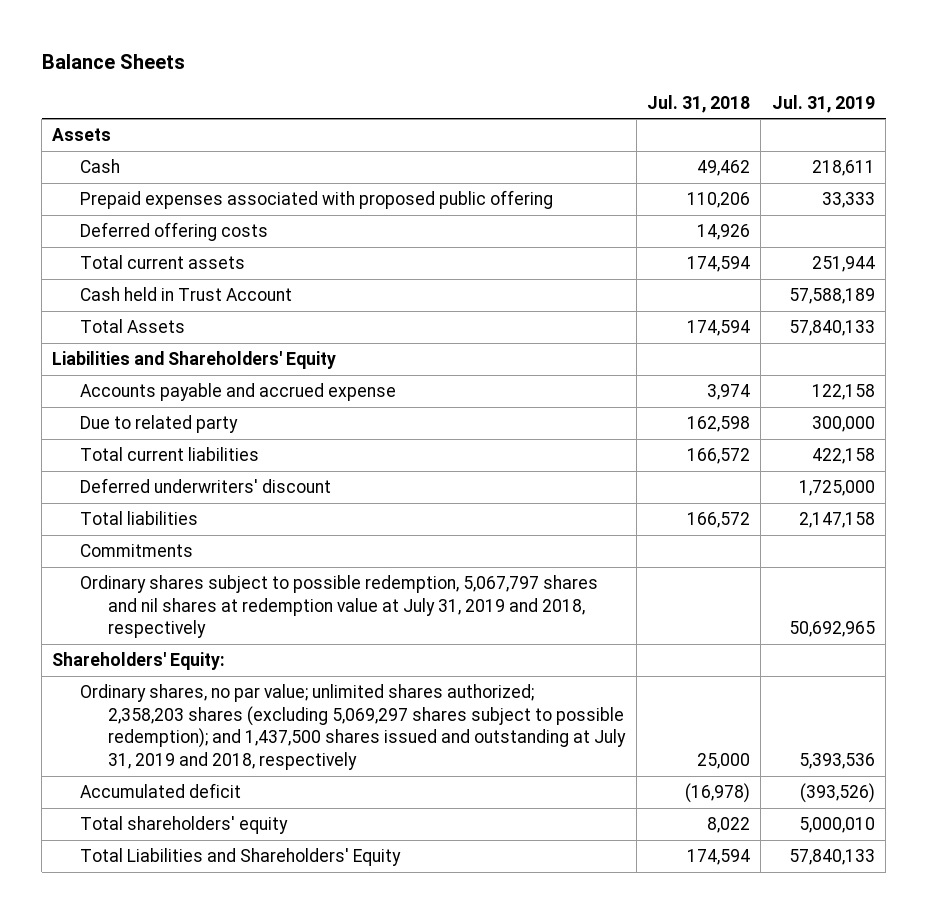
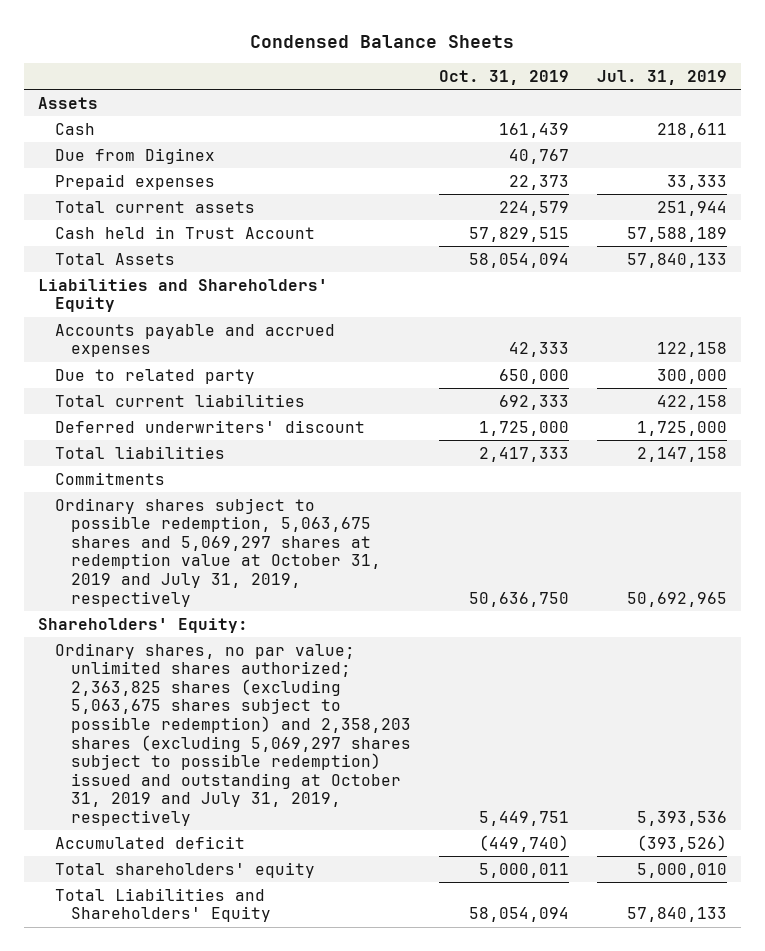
[41,53,185,69] Balance Sheets -> [250,34,515,48] Condensed Balance Sheets
[646,94,750,113] Jul. 31, 2018 -> none
none -> [439,69,570,85] Oct. 31, 2019
[80,222,269,242] Deferred offering costs -> none
none -> [54,147,215,164] Due from Diginex
[80,190,554,210] Prepaid expenses associated with proposed public offering -> [54,173,215,190] Prepaid expenses
[80,383,397,402] Accounts payable and accrued expense -> [54,323,335,358] Accounts payable and accrued expenses
[80,575,599,639] Ordinary shares subject to possible redemption, 5,067,797 shares and nil shares at redemption value at July 31, 2019 and 2018, respectively -> [54,497,382,607] Ordinary shares subject to possible redemption, 5,063,675 shares and 5,069,297 shares at redemption value at October 31, 2019 and July 31, 2019, respectively
[80,684,627,770] Ordinary shares, no par value; unlimited shares authorized; 2,358,203 shares (excluding 5,069,297 shares subject to possible redemption); and 1,437,500 shares issued and outstanding at July 31, 2019 and 2018, respectively -> [54,642,412,826] Ordinary shares, no par value; unlimited shares authorized; 2,363,825 shares (excluding 5,063,675 shares subject to possible redemption) and 2,358,203 shares (excluding 5,069,297 shares subject to possible redemption) issued and outstanding at October 31, 2019 and July 31, 2019, respectively

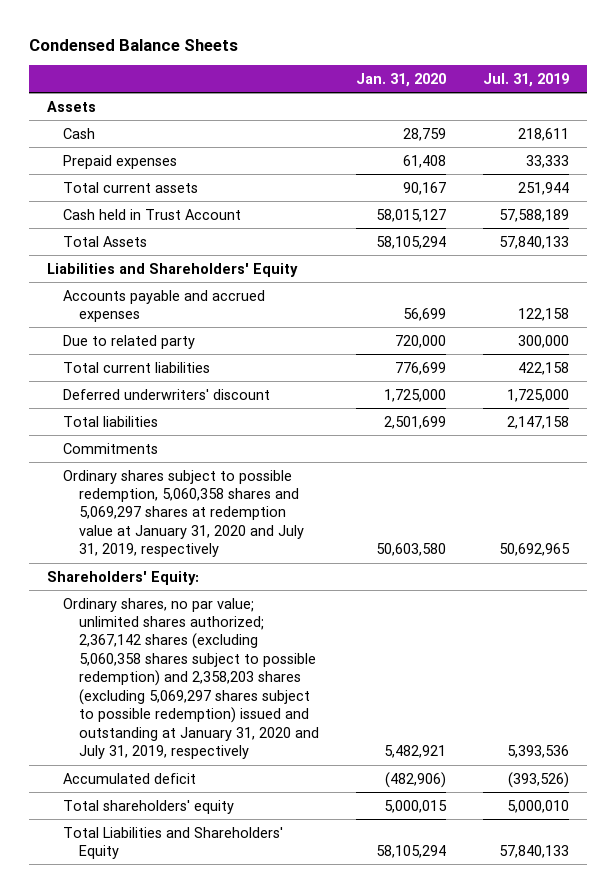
[439,69,570,85] Oct. 31, 2019 -> none
none -> [355,72,446,87] Jan. 31, 2020
[54,147,215,164] Due from Diginex -> none
[54,497,382,607] Ordinary shares subject to possible redemption, 5,063,675 shares and 5,069,297 shares at redemption value at October 31, 2019 and July 31, 2019, respectively -> [63,469,304,558] Ordinary shares subject to possible redemption, 5,060,358 shares and 5,069,297 shares at redemption value at January 31, 2020 and July 31, 2019, respectively
[54,642,412,826] Ordinary shares, no par value; unlimited shares authorized; 2,363,825 shares (excluding 5,063,675 shares subject to possible redemption) and 2,358,203 shares (excluding 5,069,297 shares subject to possible redemption) issued and outstanding at October 31, 2019 and July 31, 2019, respectively -> [63,597,319,760] Ordinary shares, no par value; unlimited shares authorized; 2,367,142 shares (excluding 5,060,358 shares subject to possible redemption) and 2,358,203 shares (excluding 5,069,297 shares subject to possible redemption) issued and outstanding at January 31, 2020 and July 31, 2019, respectively

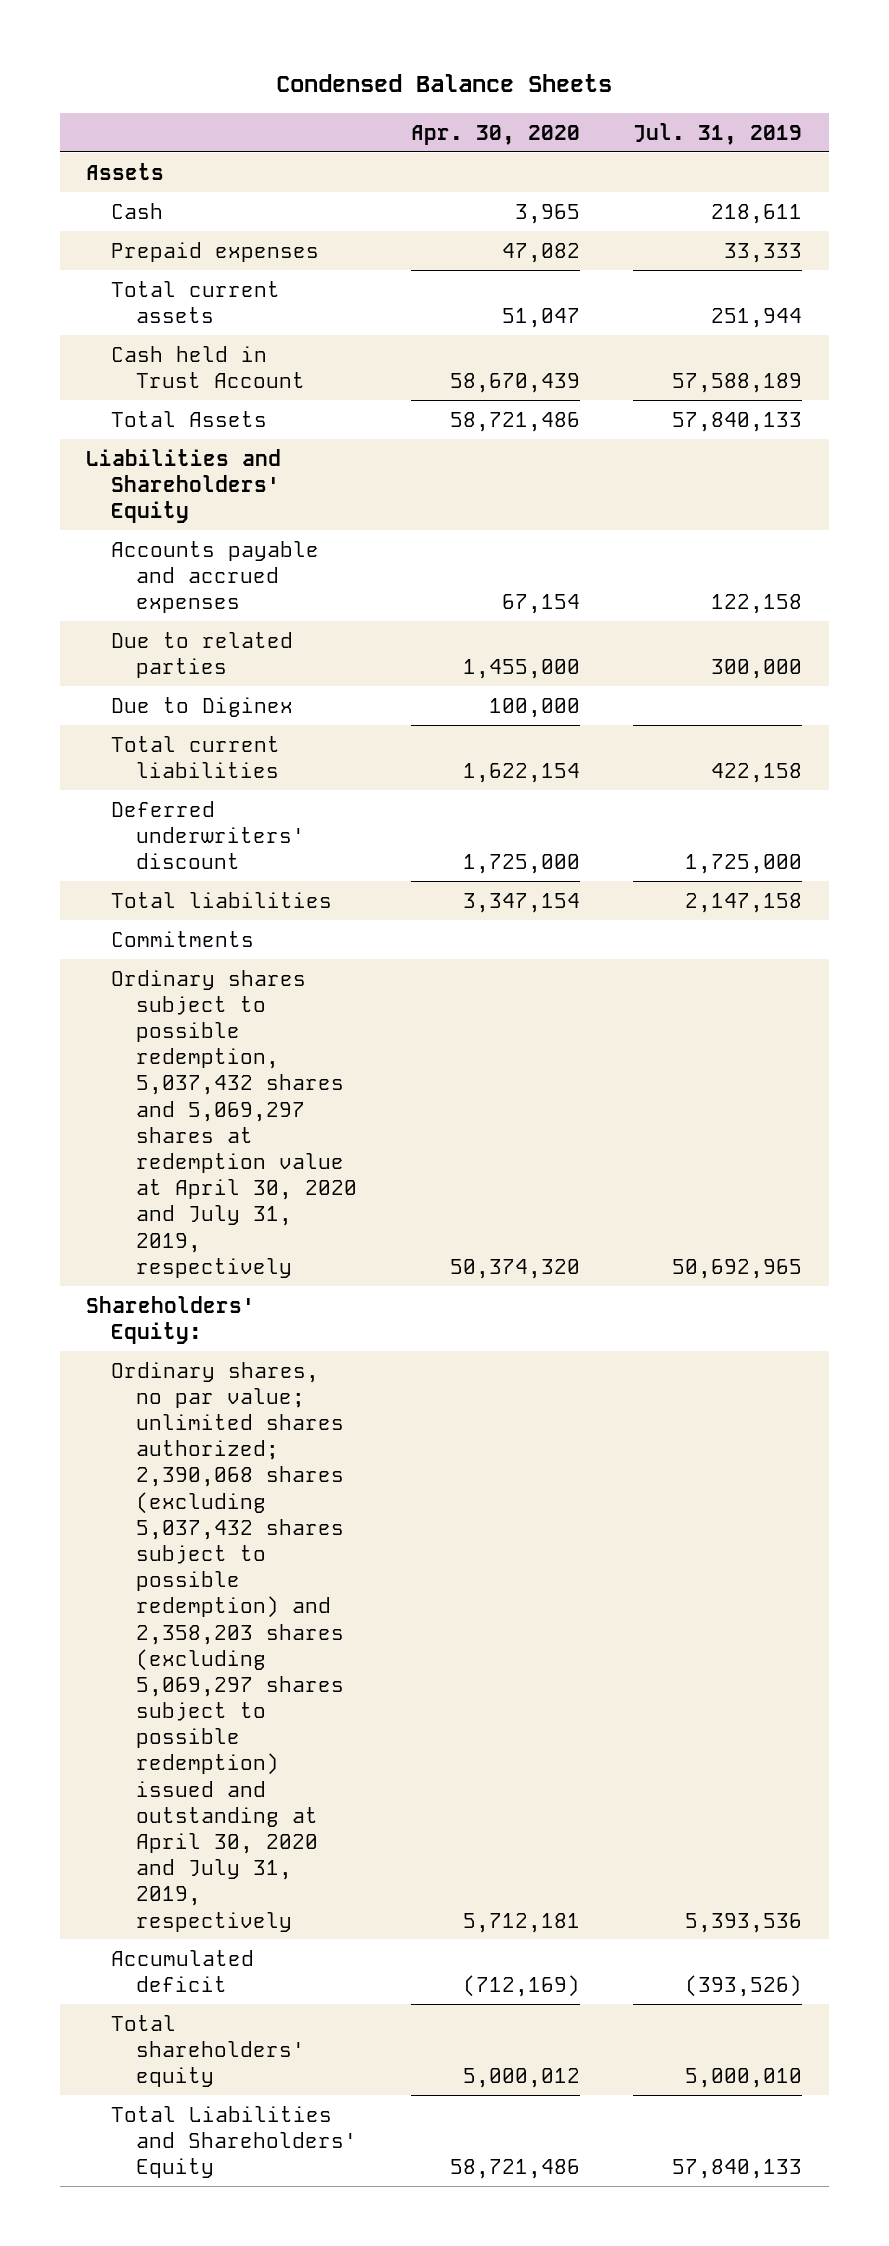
[355,72,446,87] Jan. 31, 2020 -> none
none -> [410,124,580,145] Apr. 30, 2020
[63,334,196,349] Due to related party -> [111,631,294,678] Due to related parties
none -> [111,696,294,717] Due to Diginex
[63,469,304,558] Ordinary shares subject to possible redemption, 5,060,358 shares and 5,069,297 shares at redemption value at January 31, 2020 and July 31, 2019, respectively -> [111,969,358,1278] Ordinary shares subject to possible redemption, 5,037,432 shares and 5,069,297 shares at redemption value at April 30, 2020 and July 31, 2019, respectively
[63,597,319,760] Ordinary shares, no par value; unlimited shares authorized; 2,367,142 shares (excluding 5,060,358 shares subject to possible redemption) and 2,358,203 shares (excluding 5,069,297 shares subject to possible redemption) issued and outstanding at January 31, 2020 and July 31, 2019, respectively -> [111,1361,345,1932] Ordinary shares, no par value; unlimited shares authorized; 2,390,068 shares (excluding 5,037,432 shares subject to possible redemption) and 2,358,203 shares (excluding 5,069,297 shares subject to possible redemption) issued and outstanding at April 30, 2020 and July 31, 2019, respectively

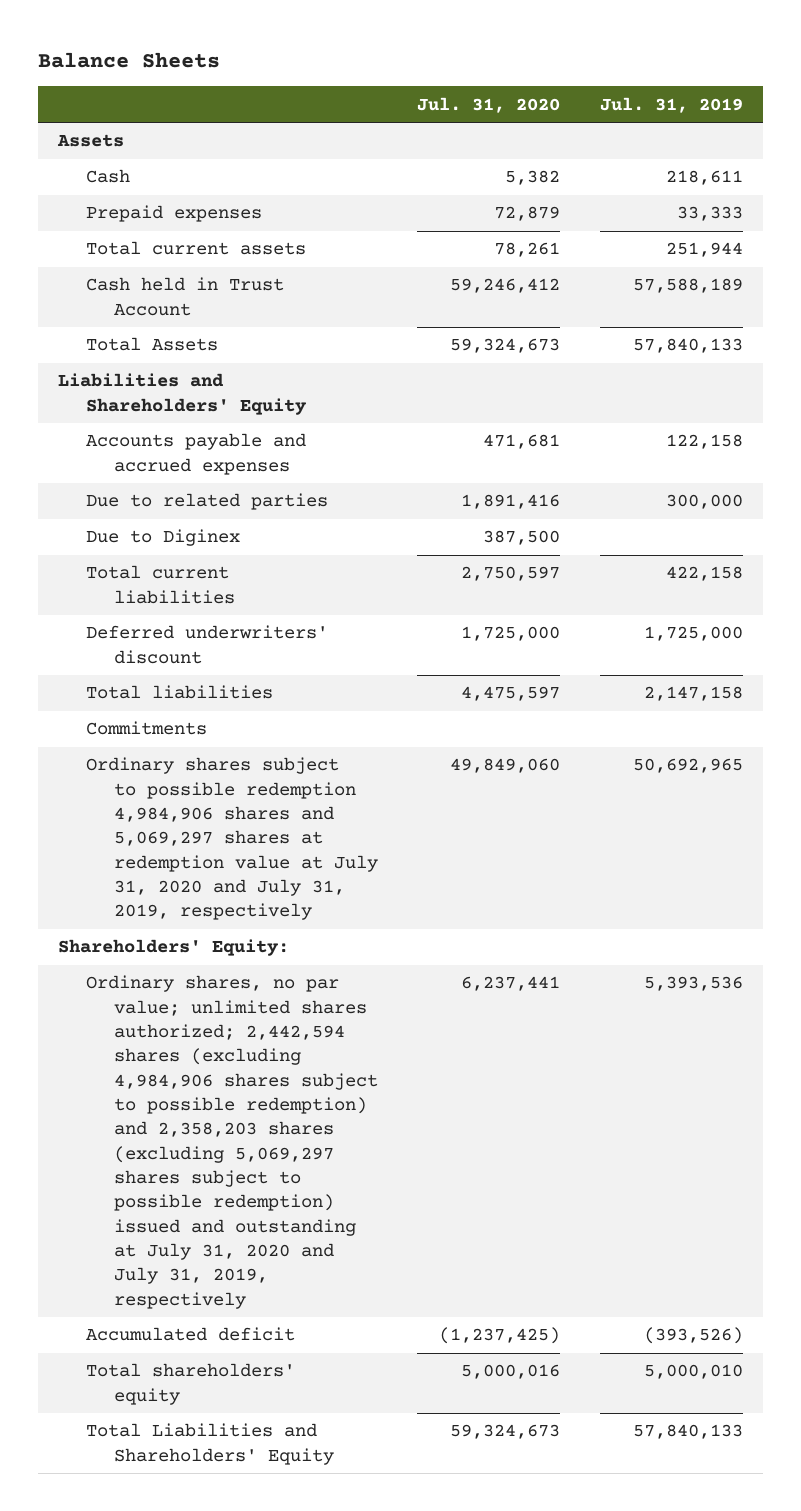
[276,74,613,93] Condensed Balance Sheets -> [38,52,221,69] Balance Sheets
[410,124,580,145] Apr. 30, 2020 -> none
none -> [417,96,561,113] Jul. 31, 2020
[111,969,358,1278] Ordinary shares subject to possible redemption, 5,037,432 shares and 5,069,297 shares at redemption value at April 30, 2020 and July 31, 2019, respectively -> [85,757,378,921] Ordinary shares subject to possible redemption 4,984,906 shares and 5,069,297 shares at redemption value at July 31, 2020 and July 31, 2019, respectively
[111,1361,345,1932] Ordinary shares, no par value; unlimited shares authorized; 2,390,068 shares (excluding 5,037,432 shares subject to possible redemption) and 2,358,203 shares (excluding 5,069,297 shares subject to possible redemption) issued and outstanding at April 30, 2020 and July 31, 2019, respectively -> [85,975,378,1309] Ordinary shares, no par value; unlimited shares authorized; 2,442,594 shares (excluding 4,984,906 shares subject to possible redemption) and 2,358,203 shares (excluding 5,069,297 shares subject to possible redemption) issued and outstanding at July 31, 2020 and July 31, 2019, respectively

